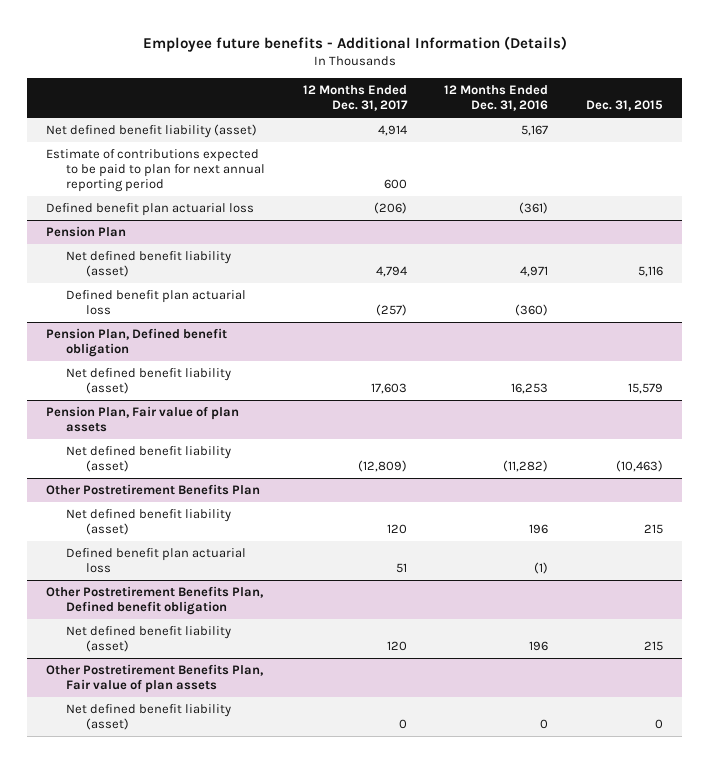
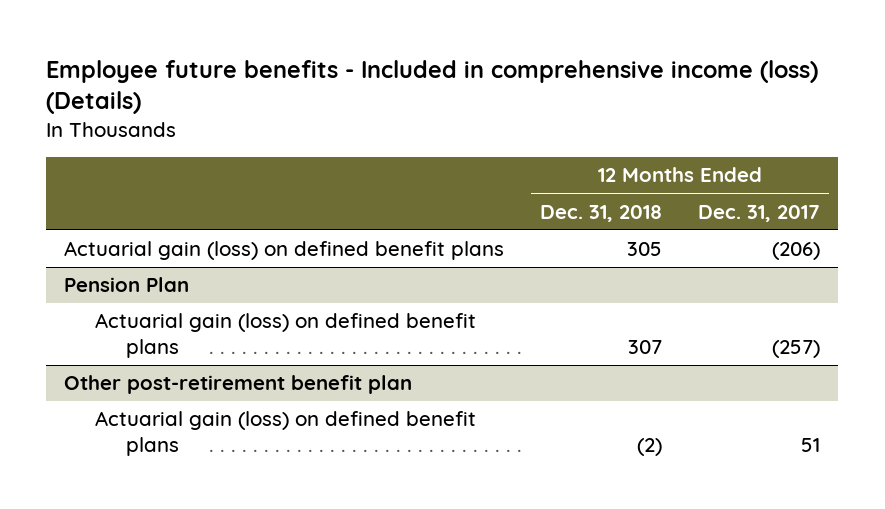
[142,35,567,52] Employee future benefits - Additional Information (Details) -> [46,59,819,115] Employee future benefits - Included in comprehensive income (loss) (Details)
[444,85,549,112] 12 Months Ended Dec. 31, 2016 -> none
[586,100,664,112] Dec. 31, 2015 -> none
none -> [540,204,663,222] Dec. 31, 2018
[46,124,258,139] Net defined benefit liability (asset) -> none
[46,149,266,193] Estimate of contributions expected to be paid to plan for next annual reporting period -> none
[46,203,255,217] Defined benefit plan actuarial loss -> [64,241,505,261] Actuarial gain (loss) on defined benefit plans
[66,251,232,278] Net defined benefit liability (asset) -> none
[46,328,228,358] Pension Plan, Defined benefit obligation -> none
[66,368,232,395] Net defined benefit liability (asset) -> none
[46,406,240,433] Pension Plan, Fair value of plan assets -> none
[66,446,232,473] Net defined benefit liability (asset) -> none
[66,509,232,536] Net defined benefit liability (asset) -> none
[46,586,264,616] Other Postretirement Benefits Plan, Defined benefit obligation -> none
[66,626,232,653] Net defined benefit liability (asset) -> none
[46,664,264,694] Other Postretirement Benefits Plan, Fair value of plan assets -> none
[66,704,232,731] Net defined benefit liability (asset) -> none
[66,290,247,316] Defined benefit plan actuarial loss -> [95,313,477,358] Actuarial gain (loss) on defined benefit plans
[46,484,261,496] Other Postretirement Benefits Plan -> [64,375,413,395] Other post-retirement benefit plan
[66,548,247,574] Defined benefit plan actuarial loss -> [95,411,477,456] Actuarial gain (loss) on defined benefit plans

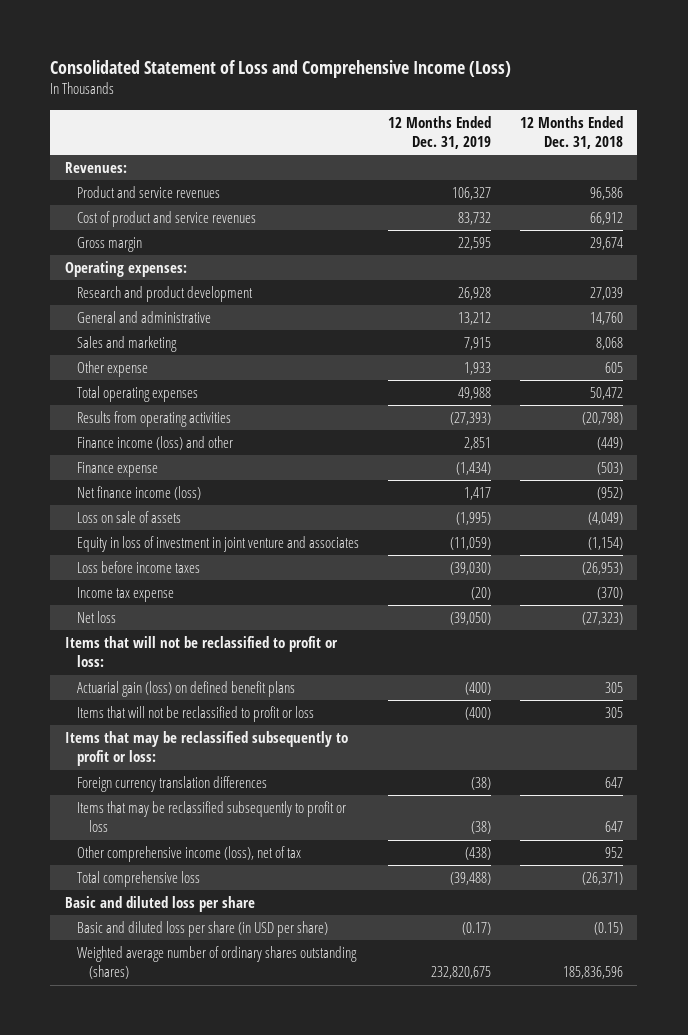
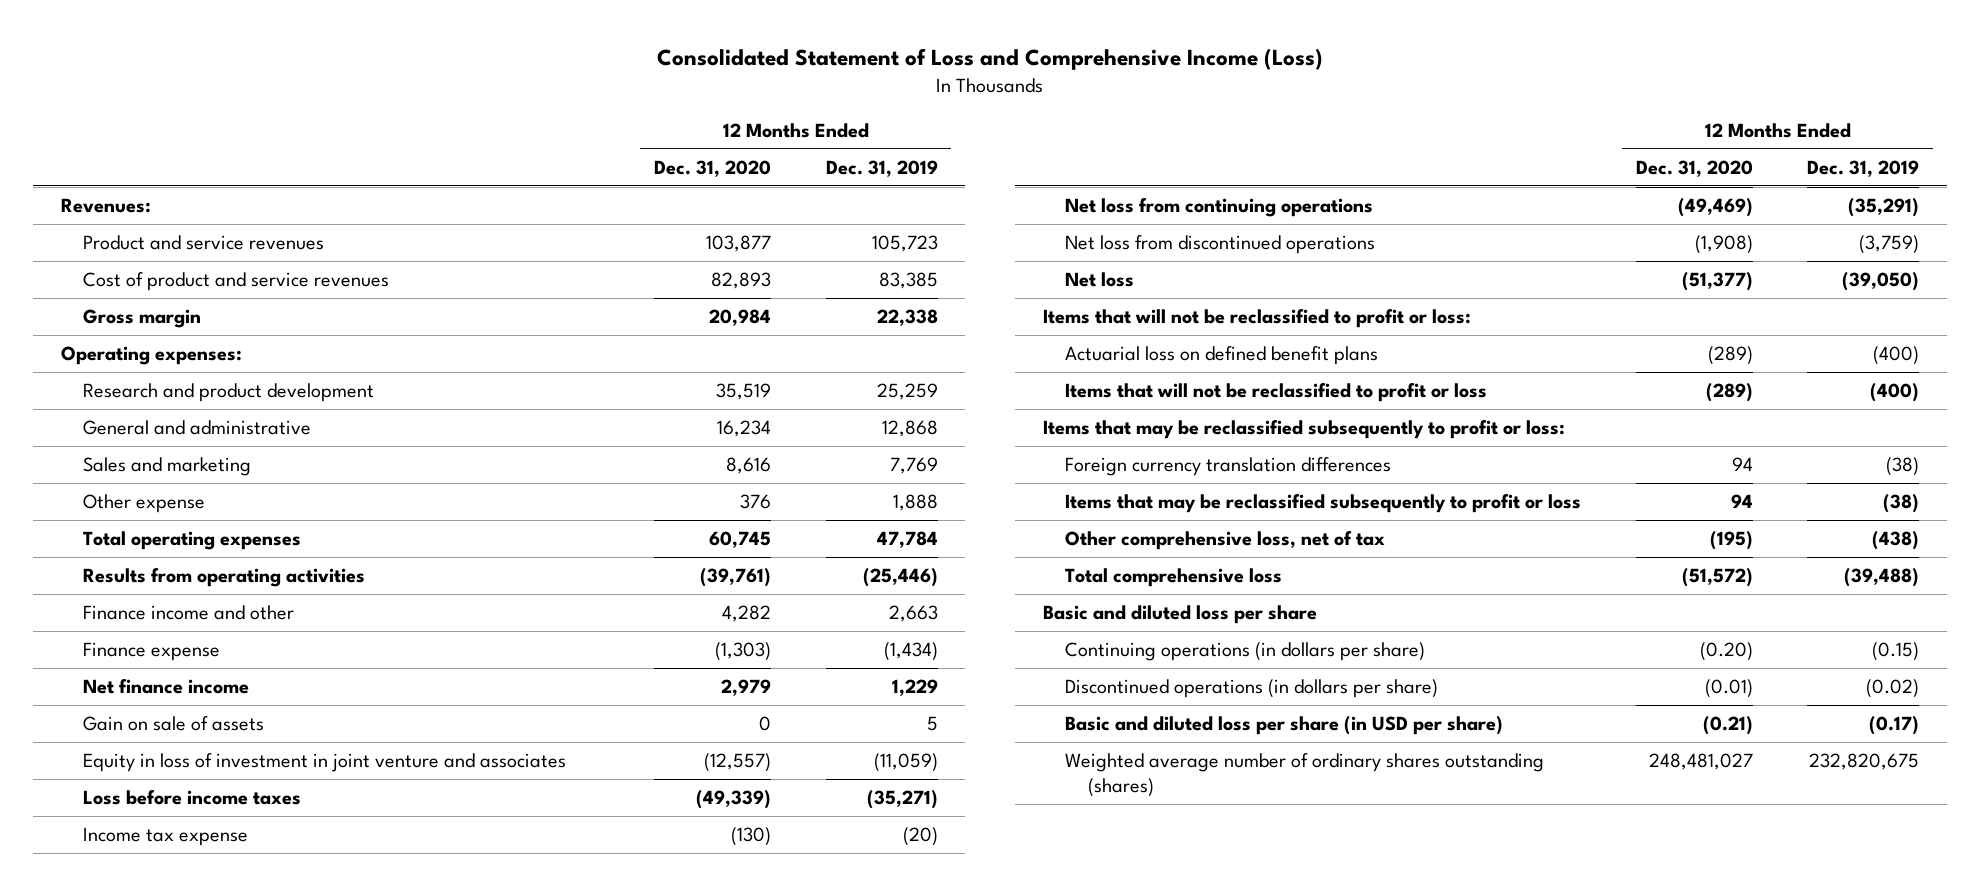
[519,115,623,150] 12 Months Ended Dec. 31, 2018 -> none
none -> [654,159,772,177] Dec. 31, 2020
[451,186,491,200] 106,327 -> [871,235,938,253] 105,723
[457,211,491,225] 83,732 -> [878,272,938,290] 83,385
[457,236,491,250] 22,595 -> [876,309,938,327] 22,338
[457,286,491,300] 26,928 -> [876,383,938,401] 25,259
[457,311,491,325] 13,212 -> [881,420,938,438] 12,868
[463,336,491,350] 7,915 -> [889,457,938,475] 7,769
[463,361,491,375] 1,933 -> [892,494,938,512] 1,888
[457,386,491,400] 49,988 -> [876,531,938,549] 47,784
[449,411,491,425] (27,393) -> [862,568,938,588] (25,446)
[76,435,233,450] Finance income (loss) and other -> [83,605,295,621] Finance income and other
[463,436,491,450] 2,851 -> [888,605,938,623] 2,663
[76,485,201,500] Net finance income (loss) -> [83,679,250,695] Net finance income
[463,486,491,500] 1,417 -> [891,679,938,697] 1,229
[76,510,181,523] Loss on sale of assets -> [83,716,265,732] Gain on sale of assets
[455,511,491,525] (1,995) -> [926,716,938,732] 5
[449,561,491,575] (39,030) -> [866,790,938,810] (35,271)
none -> [1065,198,1374,218] Net loss from continuing operations
none -> [1065,235,1376,255] Net loss from discontinued operations
[76,680,295,697] Actuarial gain (loss) on defined benefit plans -> [1065,346,1379,366] Actuarial loss on defined benefit plans
[76,845,301,862] Other comprehensive income (loss), net of tax -> [1065,531,1386,551] Other comprehensive loss, net of tax
none -> [1065,642,1426,662] Continuing operations (in dollars per share)
none -> [1065,679,1439,699] Discontinued operations (in dollars per share)

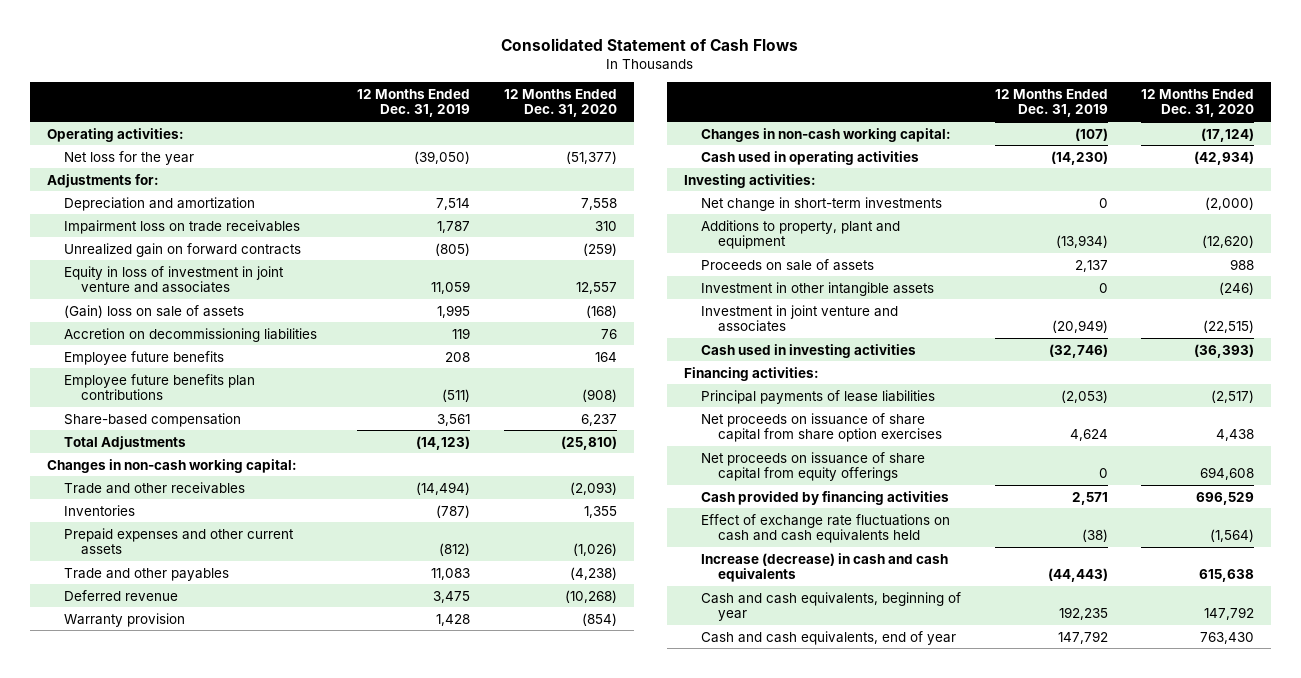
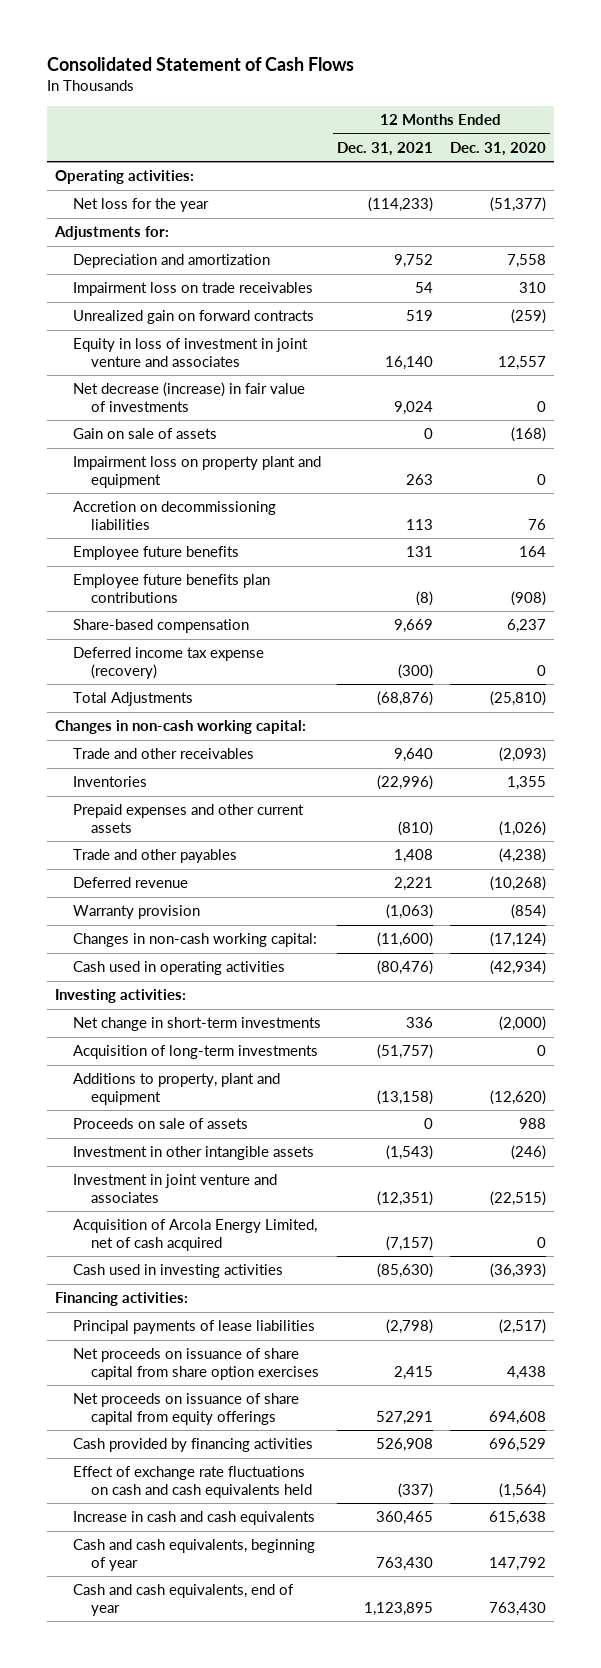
[357,88,471,118] 12 Months Ended Dec. 31, 2019 -> none
none -> [337,142,434,157] Dec. 31, 2021
none -> [73,382,306,412] Net decrease (increase) in fair value of investments
[63,304,244,318] (Gain) loss on sale of assets -> [73,428,218,440] Gain on sale of assets
none -> [73,456,322,488] Impairment loss on property plant and equipment
none -> [73,647,265,679] Deferred income tax expense (recovery)
none -> [73,1045,319,1060] Acquisition of long-term investments
none -> [73,1219,318,1251] Acquisition of Arcola Energy Limited, net of cash acquired
[701,552,949,583] Increase (decrease) in cash and cash equivalents -> [73,1511,316,1526] Increase in cash and cash equivalents

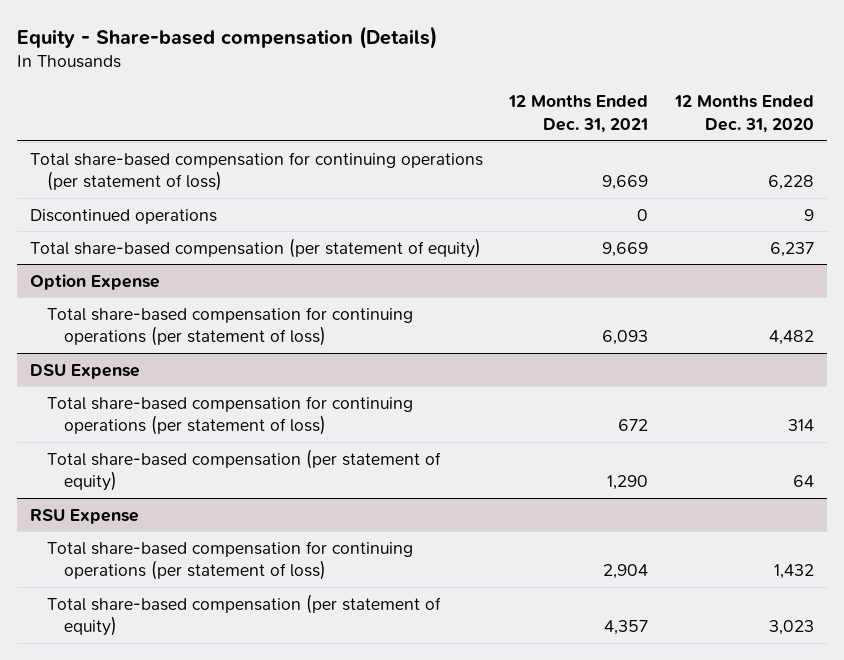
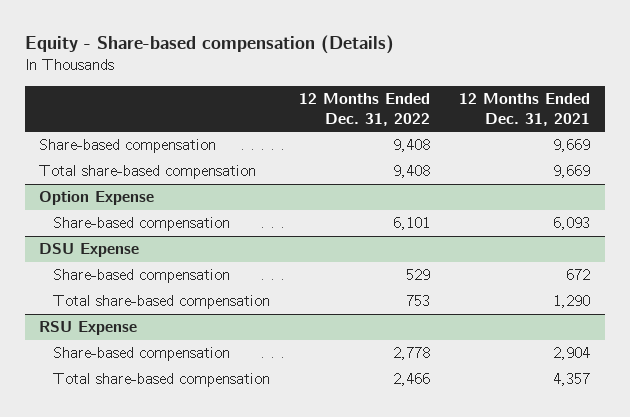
[673,95,814,134] 12 Months Ended Dec. 31, 2020 -> none
none -> [299,92,431,126] 12 Months Ended Dec. 31, 2022
[29,208,217,224] Discontinued operations -> none
[29,151,483,192] Total share-based compensation for continuing operations (per statement of loss) -> [39,139,217,154] Share-based compensation
[29,237,481,258] Total share-based compensation (per statement of equity) -> [39,165,257,180] Total share-based compensation
[47,306,414,347] Total share-based compensation for continuing operations (per statement of loss) -> [53,217,231,232] Share-based compensation
[47,395,414,436] Total share-based compensation for continuing operations (per statement of loss) -> [53,269,231,284] Share-based compensation
[47,448,442,492] Total share-based compensation (per statement of equity) -> [53,295,271,310] Total share-based compensation
[47,540,414,581] Total share-based compensation for continuing operations (per statement of loss) -> [53,347,231,362] Share-based compensation
[47,593,442,637] Total share-based compensation (per statement of equity) -> [53,373,271,388] Total share-based compensation

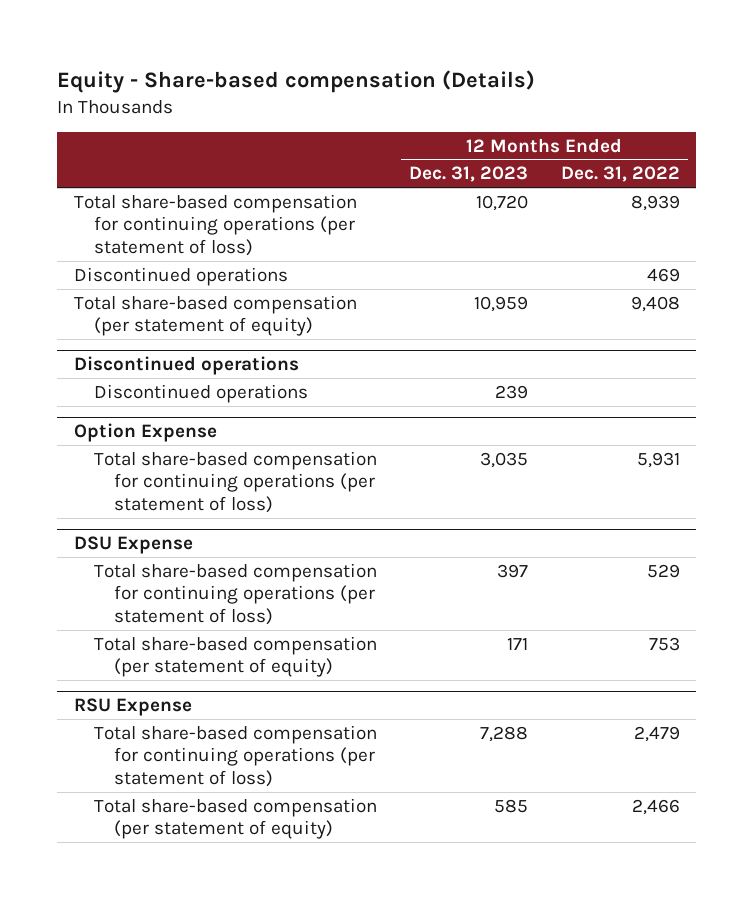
[459,92,591,126] 12 Months Ended Dec. 31, 2021 -> none
none -> [409,166,529,183] Dec. 31, 2023
[39,139,217,154] Share-based compensation -> [73,193,357,257] Total share-based compensation for continuing operations (per statement of loss)
[393,139,431,153] 9,408 -> [630,194,680,211] 8,939
none -> [73,266,288,286] Discontinued operations
[39,165,257,180] Total share-based compensation -> [73,294,357,337] Total share-based compensation (per statement of equity)
none -> [73,356,299,376] Discontinued operations
none -> [93,383,308,403] Discontinued operations
[53,217,231,232] Share-based compensation -> [93,450,377,514] Total share-based compensation for continuing operations (per statement of loss)
[393,217,431,231] 6,101 -> [636,451,680,468] 5,931
[53,269,231,284] Share-based compensation -> [93,562,377,626] Total share-based compensation for continuing operations (per statement of loss)
[53,295,271,310] Total share-based compensation -> [93,635,377,678] Total share-based compensation (per statement of equity)
[53,347,231,362] Share-based compensation -> [93,724,377,788] Total share-based compensation for continuing operations (per statement of loss)
[393,347,431,361] 2,778 -> [633,725,680,742] 2,479
[53,373,271,388] Total share-based compensation -> [93,797,377,840] Total share-based compensation (per statement of equity)

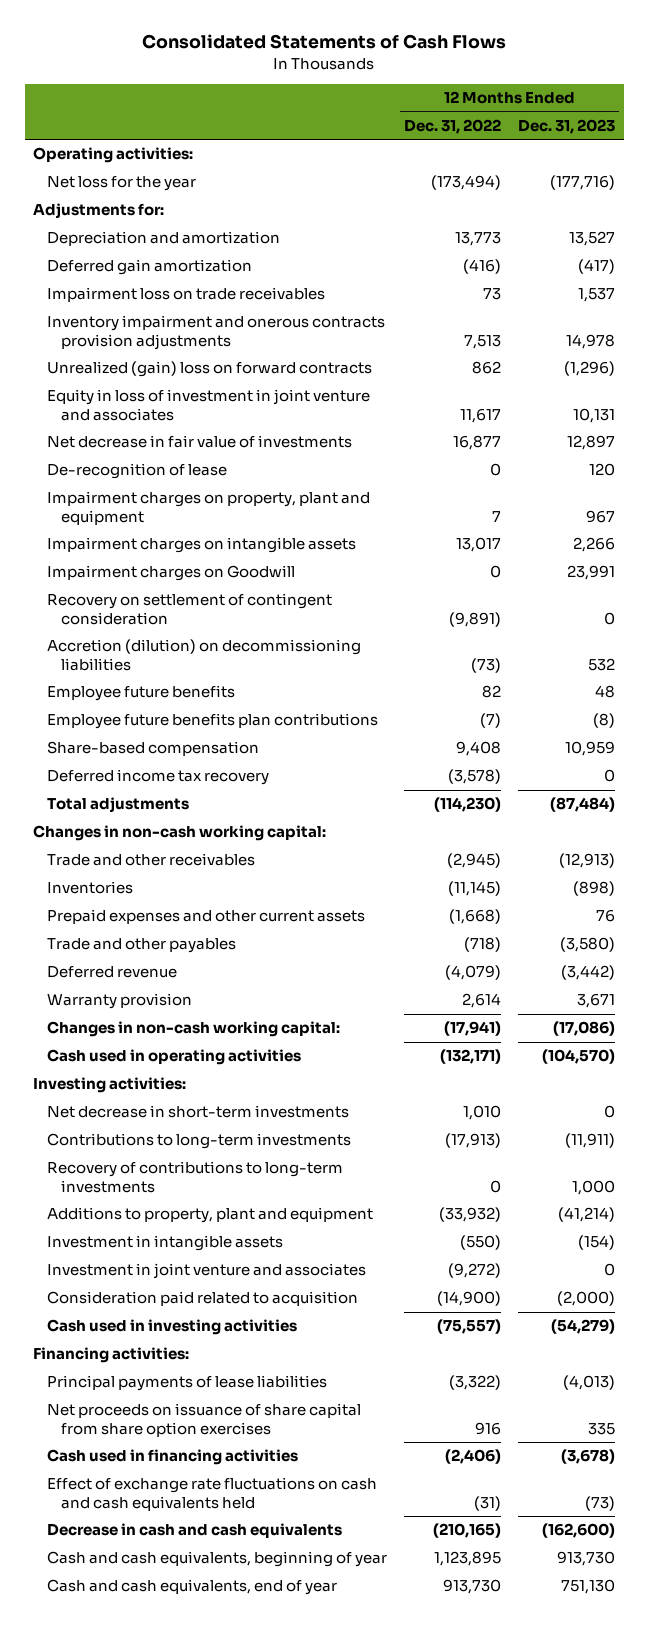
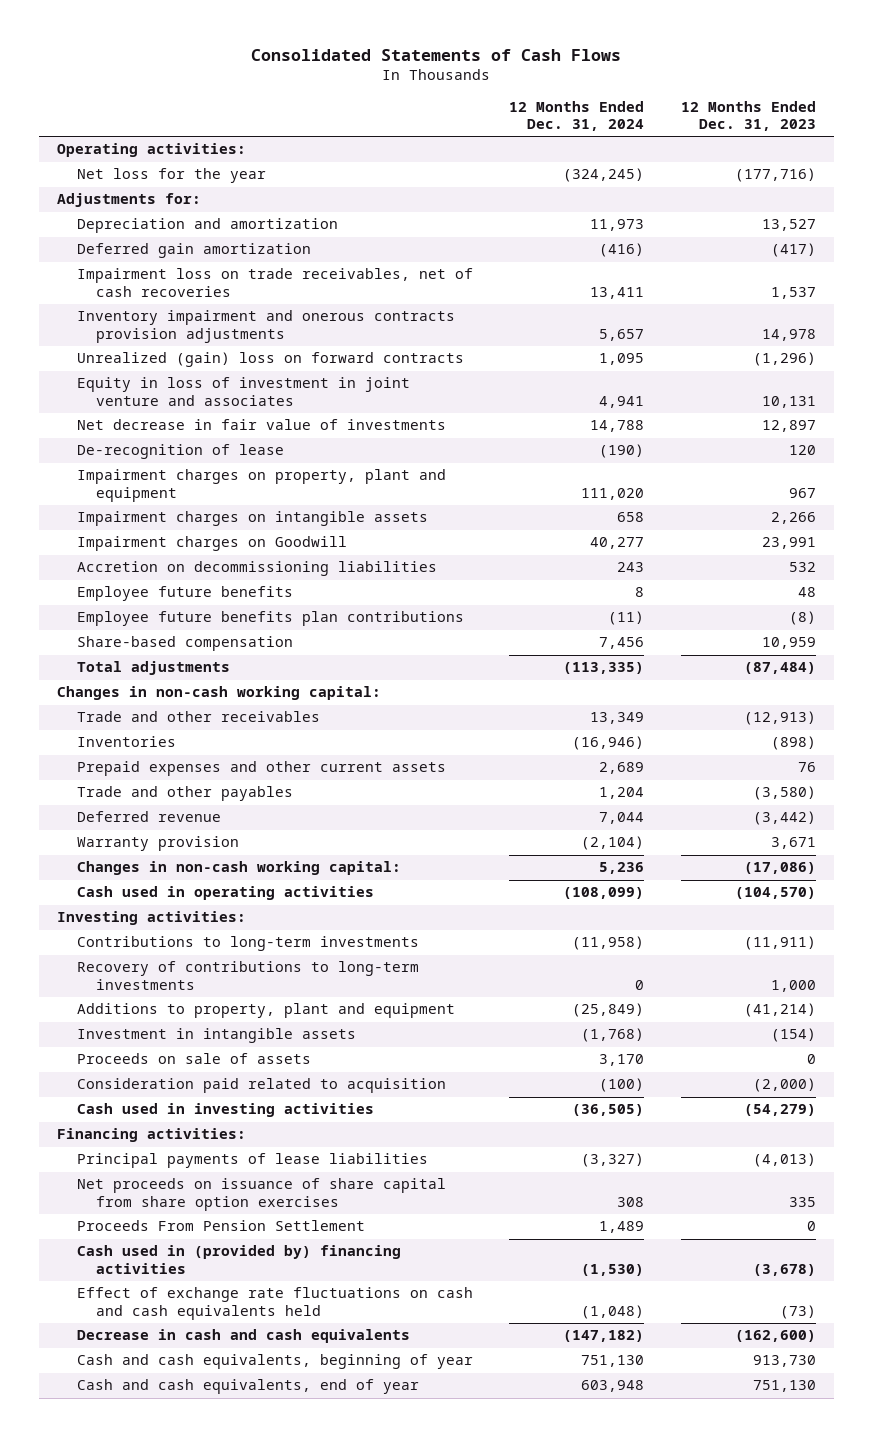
[404,119,502,135] Dec. 31, 2022 -> none
none -> [509,101,645,132] 12 Months Ended Dec. 31, 2024
[47,287,326,303] Impairment loss on trade receivables -> [76,268,473,297] Impairment loss on trade receivables, net of cash recoveries
[47,593,333,625] Recovery on settlement of contingent consideration -> none
[47,639,362,671] Accretion (dilution) on decommissioning liabilities -> [76,561,437,577] Accretion on decommissioning liabilities
[47,769,270,786] Deferred income tax recovery -> none
[47,1105,350,1119] Net decrease in short-term investments -> none
[47,1263,367,1280] Investment in joint venture and associates -> none
none -> [76,1053,311,1065] Proceeds on sale of assets
none -> [76,1220,365,1232] Proceeds From Pension Settlement
[47,1449,299,1466] Cash used in financing activities -> [76,1245,401,1274] Cash used in (provided by) financing activities

